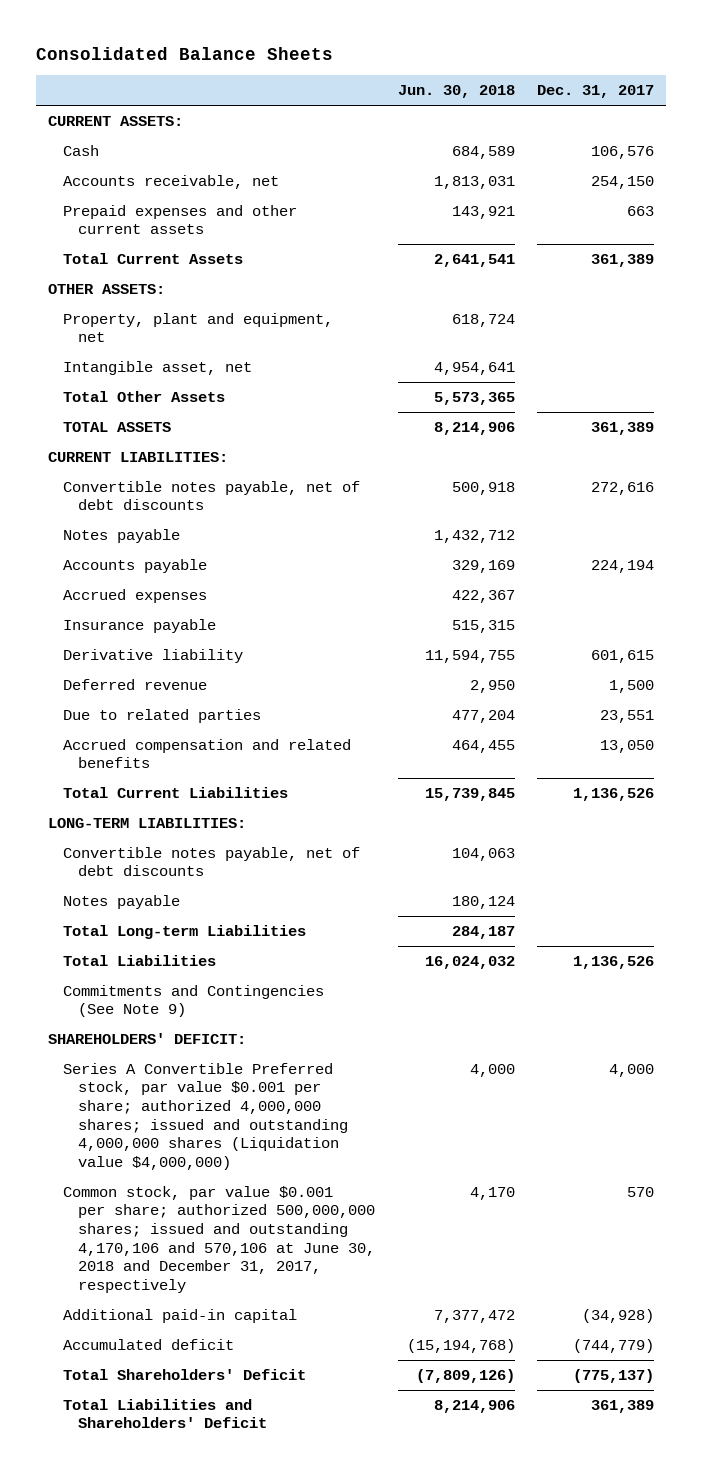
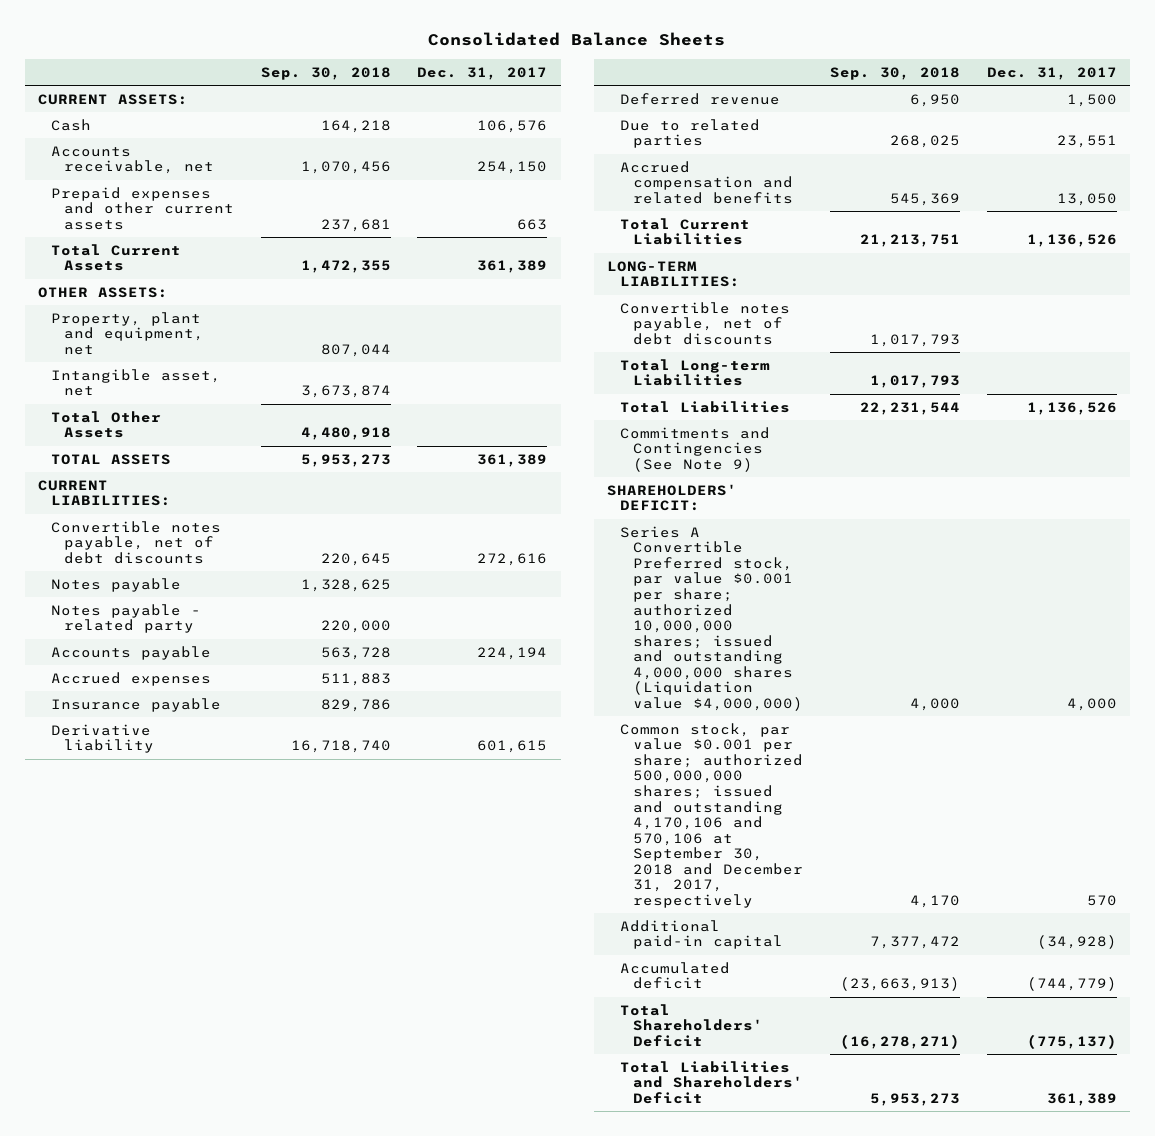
[397,85,515,99] Jun. 30, 2018 -> none
none -> [260,66,391,80] Sep. 30, 2018
none -> [50,603,201,634] Notes payable - related party
[63,894,181,909] Notes payable -> none
[63,1062,349,1170] Series A Convertible Preferred stock, par value $0.001 per share; authorized 4,000,000 shares; issued and outstanding 4,000,000 shares (Liquidation value $4,000,000) -> [620,525,804,711] Series A Convertible Preferred stock, par value $0.001 per share; authorized 10,000,000 shares; issued and outstanding 4,000,000 shares (Liquidation value $4,000,000)
[63,1185,376,1293] Common stock, par value $0.001 per share; authorized 500,000,000 shares; issued and outstanding 4,170,106 and 570,106 at June 30, 2018 and December 31, 2017, respectively -> [620,722,804,908] Common stock, par value $0.001 per share; authorized 500,000,000 shares; issued and outstanding 4,170,106 and 570,106 at September 30, 2018 and December 31, 2017, respectively

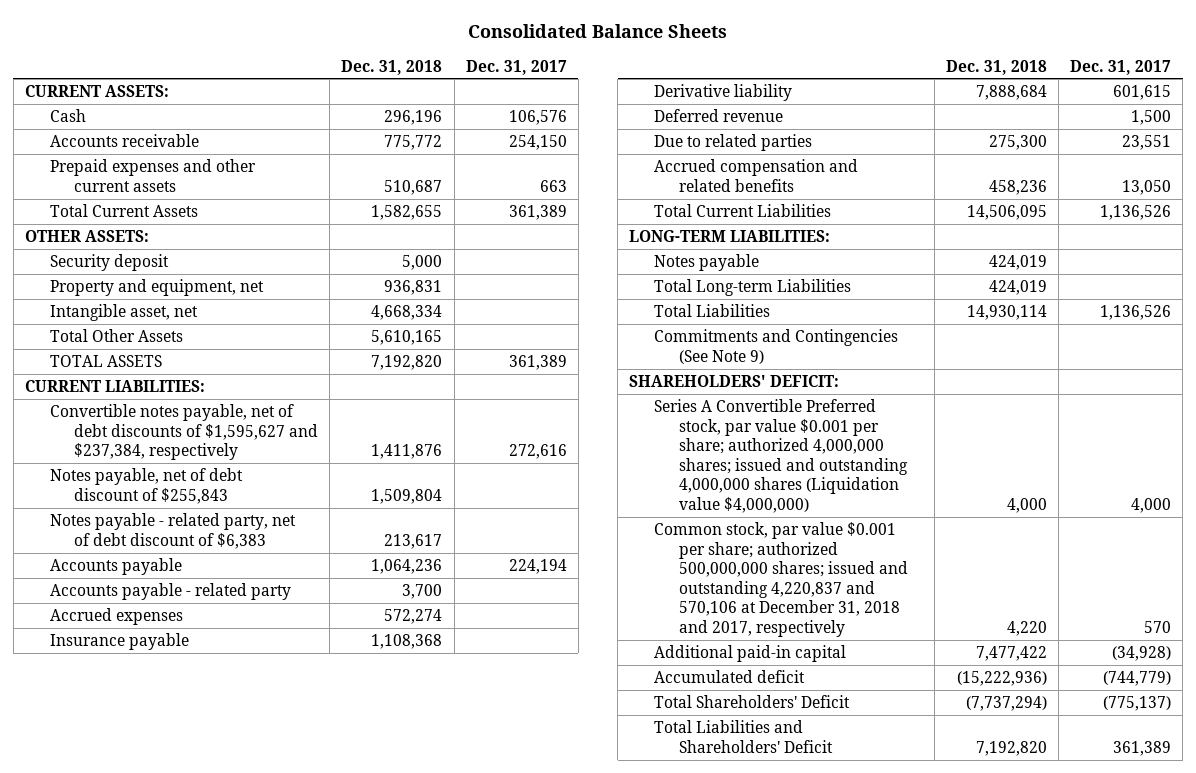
[260,66,391,80] Sep. 30, 2018 -> none
none -> [341,59,443,75] Dec. 31, 2018
[50,145,214,175] Accounts receivable, net -> [49,134,199,148] Accounts receivable
none -> [49,254,169,272] Security deposit
[50,311,204,355] Property, plant and equipment, net -> [49,279,264,297] Property and equipment, net
[50,520,221,564] Convertible notes payable, net of debt discounts -> [49,404,319,461] Convertible notes payable, net of debt discounts of $1,595,627 and $237,384, respectively
none -> [49,468,243,504] Notes payable, net of debt discount of $255,843
[50,603,201,634] Notes payable - related party -> [49,513,296,549] Notes payable - related party, net of debt discount of $6,383
none -> [49,583,291,601] Accounts payable - related party
[620,301,791,345] Convertible notes payable, net of debt discounts -> none
[50,577,181,592] Notes payable -> [653,254,759,272] Notes payable
[620,525,804,711] Series A Convertible Preferred stock, par value $0.001 per share; authorized 10,000,000 shares; issued and outstanding 4,000,000 shares (Liquidation value $4,000,000) -> [653,399,908,513] Series A Convertible Preferred stock, par value $0.001 per share; authorized 4,000,000 shares; issued and outstanding 4,000,000 shares (Liquidation value $4,000,000)
[620,722,804,908] Common stock, par value $0.001 per share; authorized 500,000,000 shares; issued and outstanding 4,170,106 and 570,106 at September 30, 2018 and December 31, 2017, respectively -> [653,522,908,637] Common stock, par value $0.001 per share; authorized 500,000,000 shares; issued and outstanding 4,220,837 and 570,106 at December 31, 2018 and 2017, respectively

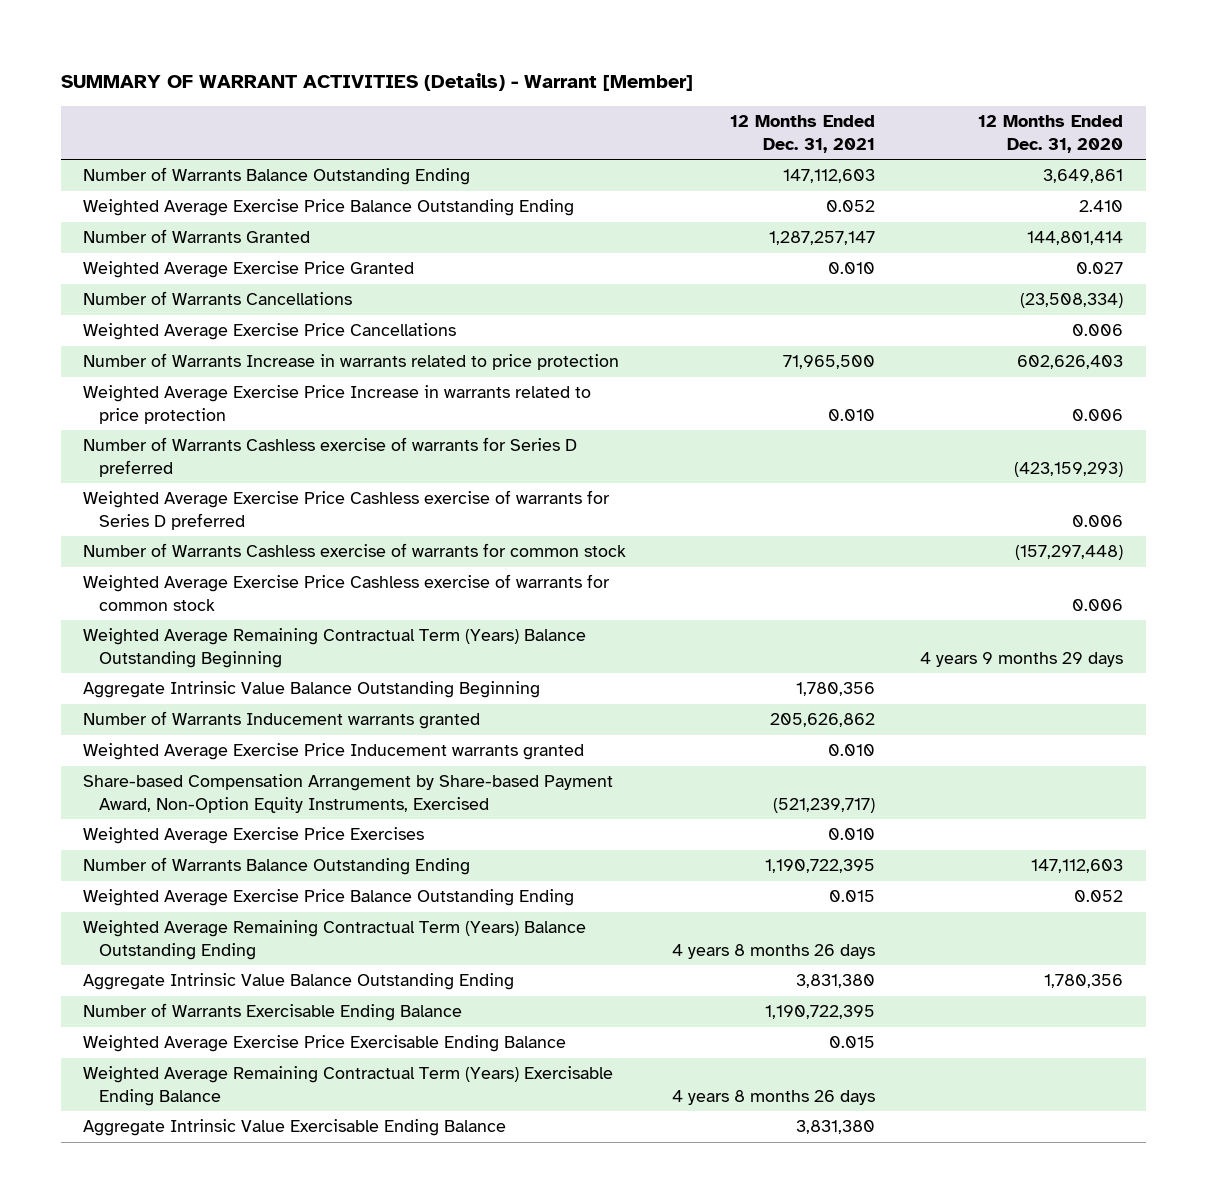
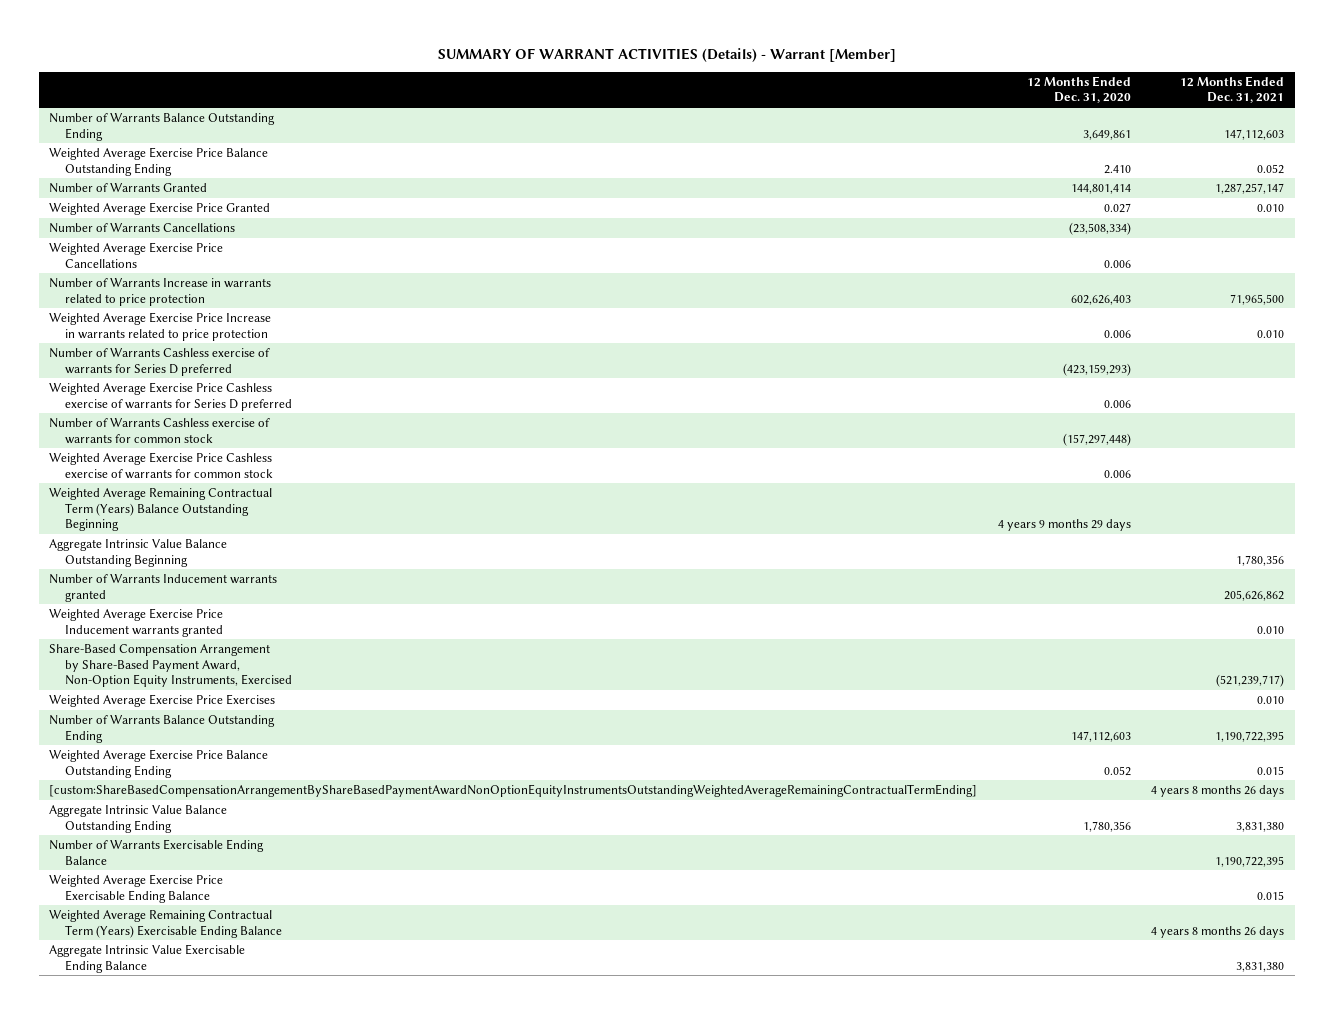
[83,774,614,814] Share-based Compensation Arrangement by Share-based Payment Award, Non-Option Equity Instruments, Exercised -> [49,644,293,687] Share-Based Compensation Arrangement by Share-Based Payment Award, Non-Option Equity Instruments, Exercised
[83,920,587,961] Weighted Average Remaining Contractual Term (Years) Balance Outstanding Ending -> [49,784,978,798] [custom:ShareBasedCompensationArrangementByShareBasedPaymentAwardNonOptionEquityInstrumentsOutstandingWeightedAverageRemainingContractualTermEnding]

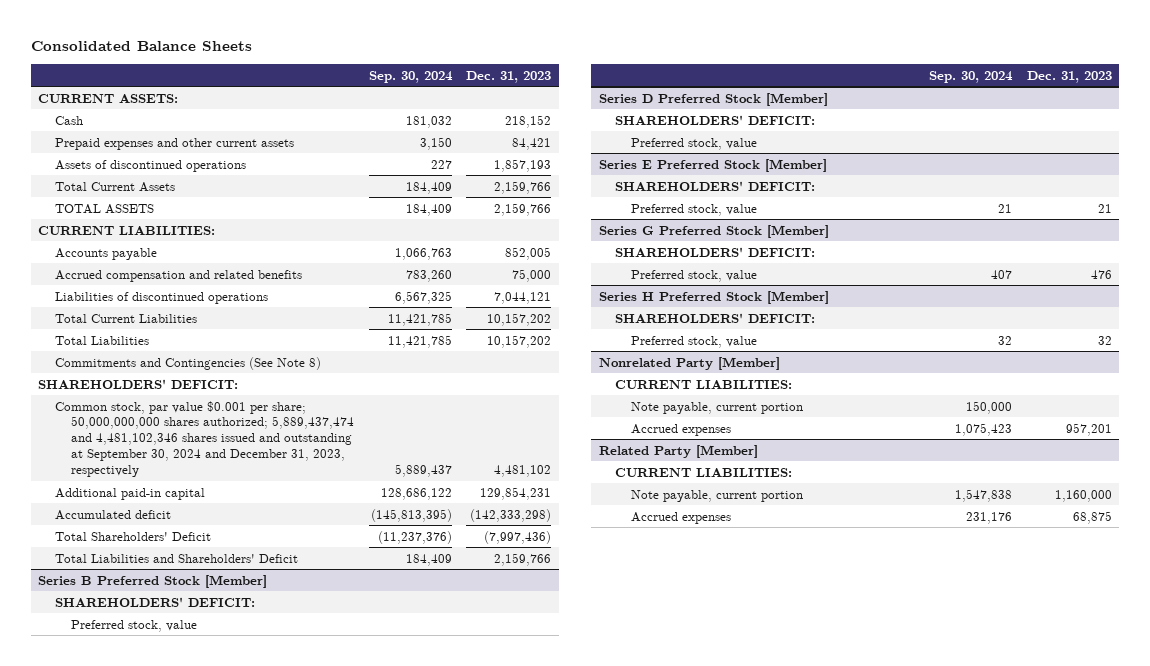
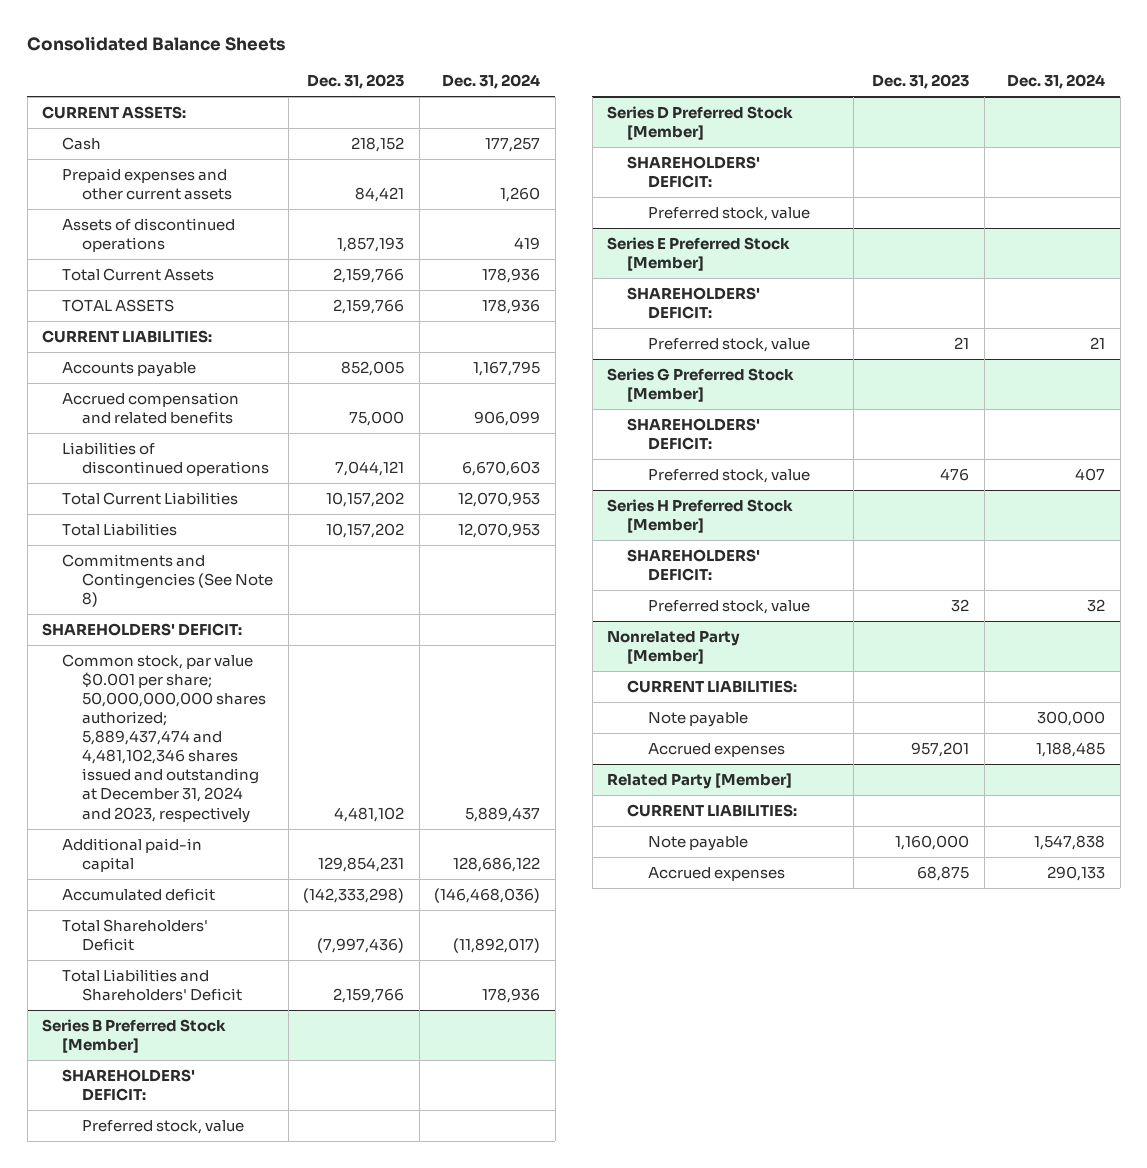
[368,70,453,83] Sep. 30, 2024 -> none
none -> [442,74,541,90] Dec. 31, 2024
[54,400,354,478] Common stock, par value $0.001 per share; 50,000,000,000 shares authorized; 5,889,437,474 and 4,481,102,346 shares issued and outstanding at September 30, 2024 and December 31, 2023, respectively -> [62,653,267,823] Common stock, par value $0.001 per share; 50,000,000,000 shares authorized; 5,889,437,474 and 4,481,102,346 shares issued and outstanding at December 31, 2024 and 2023, respectively
[631,401,804,414] Note payable, current portion -> [647,711,748,727] Note payable
[631,489,804,502] Note payable, current portion -> [647,835,748,851] Note payable

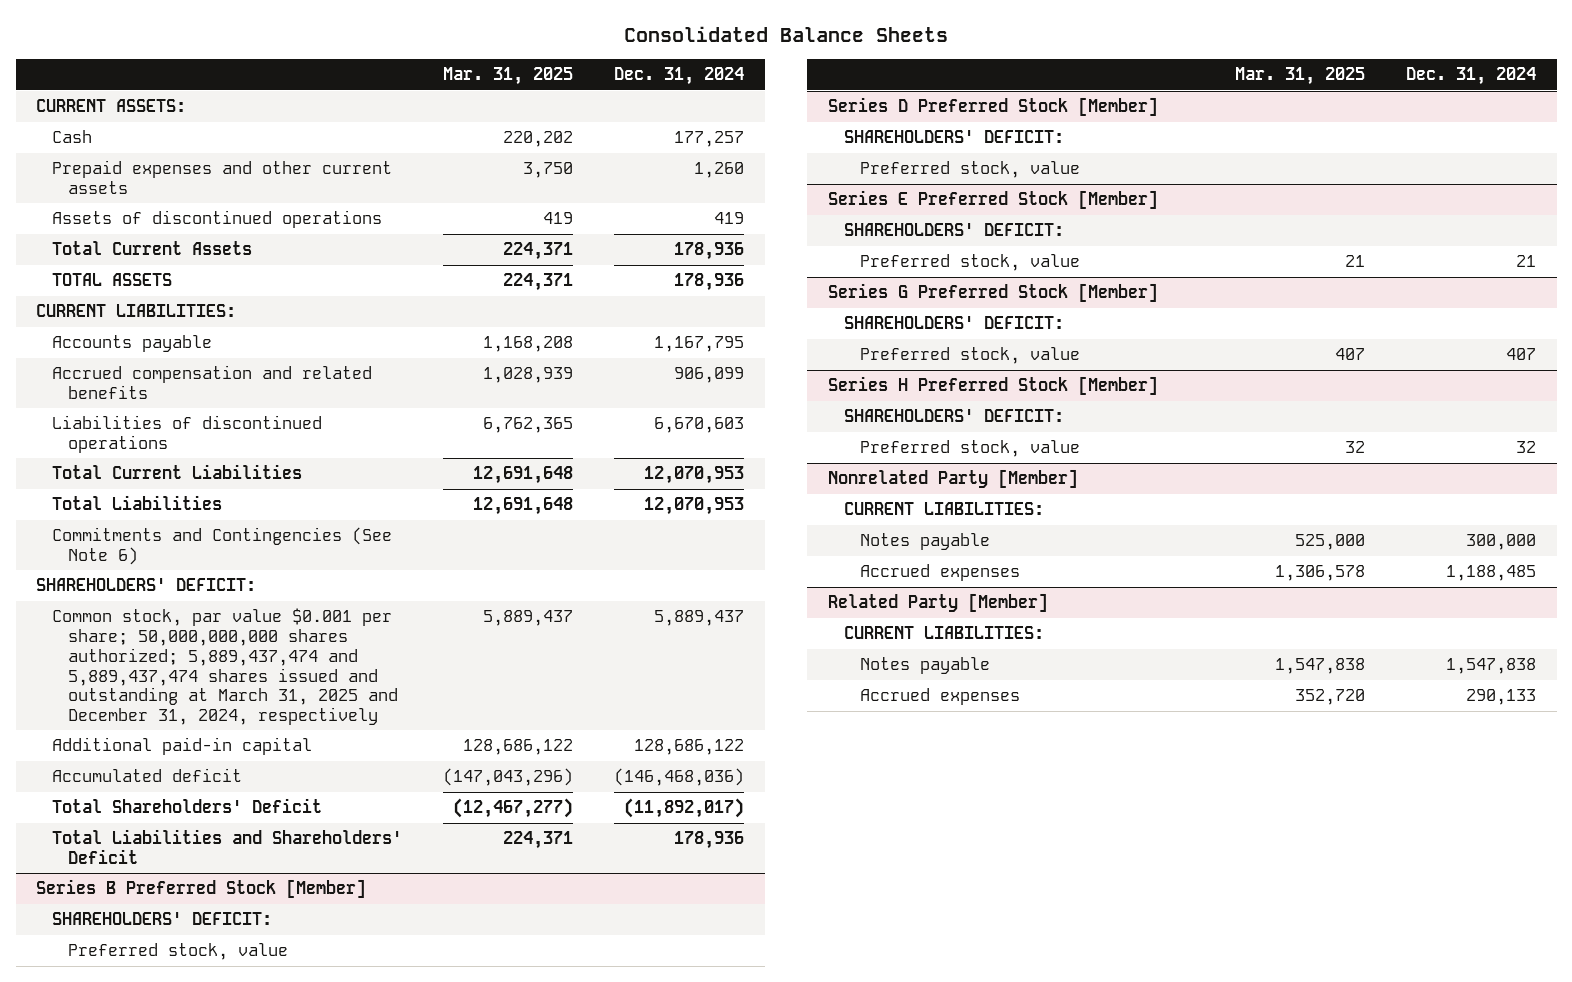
[307,74,405,90] Dec. 31, 2023 -> none
none -> [443,67,574,86] Mar. 31, 2025
[62,553,274,608] Commitments and Contingencies (See Note 8) -> [52,527,393,566] Commitments and Contingencies (See Note 6)
[62,653,267,823] Common stock, par value $0.001 per share; 50,000,000,000 shares authorized; 5,889,437,474 and 4,481,102,346 shares issued and outstanding at December 31, 2024 and 2023, respectively -> [52,608,399,726] Common stock, par value $0.001 per share; 50,000,000,000 shares authorized; 5,889,437,474 and 5,889,437,474 shares issued and outstanding at March 31, 2025 and December 31, 2024, respectively
[647,711,748,727] Note payable -> [860,533,991,551] Notes payable
[647,835,748,851] Note payable -> [860,657,991,675] Notes payable

